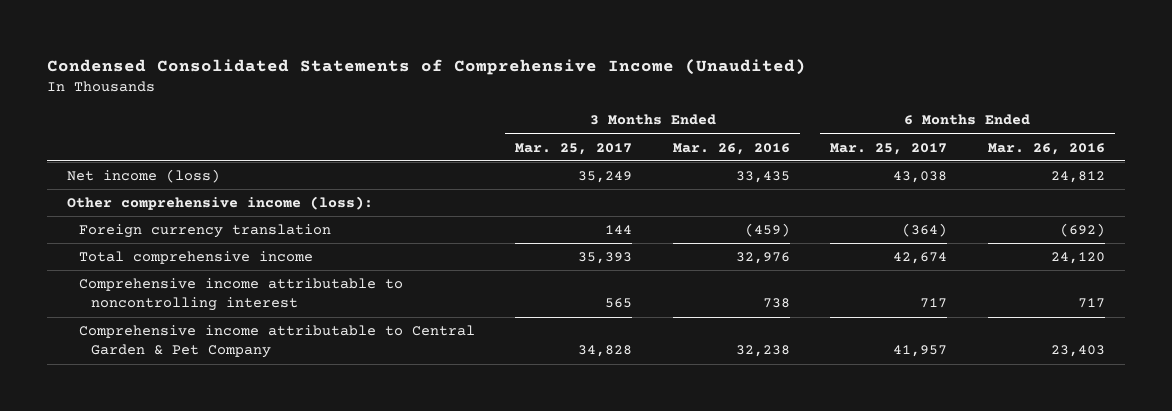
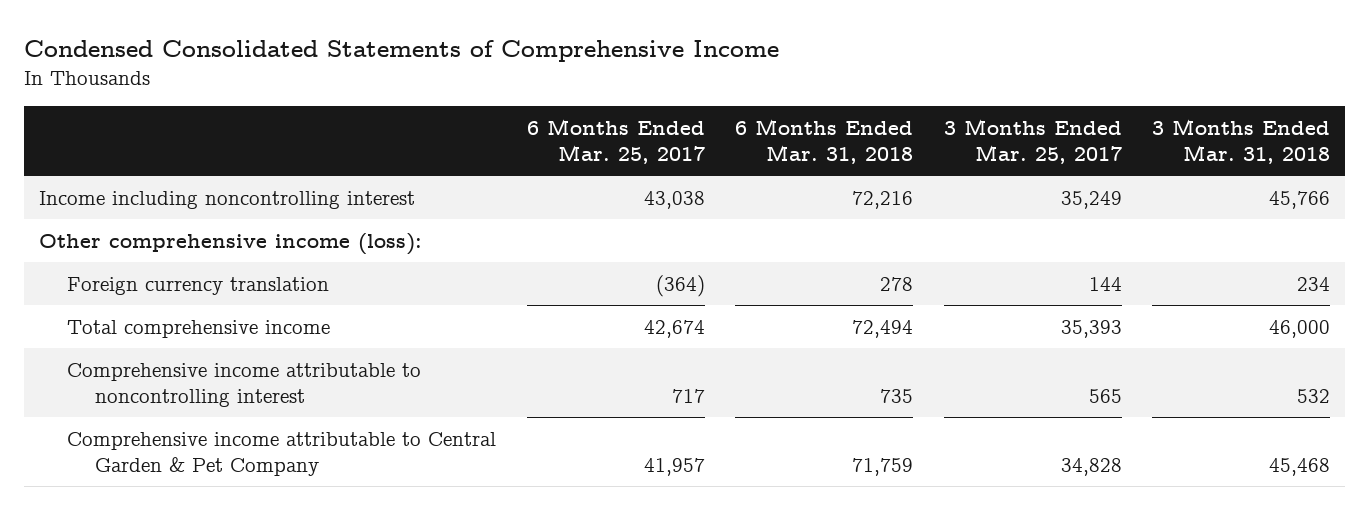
[47,58,807,75] Condensed Consolidated Statements of Comprehensive Income (Unaudited) -> [23,39,779,62] Condensed Consolidated Statements of Comprehensive Income
[672,142,790,155] Mar. 26, 2016 -> none
[987,142,1105,155] Mar. 26, 2016 -> none
none -> [735,118,914,165] 6 Months Ended Mar. 31, 2018
none -> [1151,118,1330,165] 3 Months Ended Mar. 31, 2018
[67,169,221,184] Net income (loss) -> [39,190,416,209] Income including noncontrolling interest

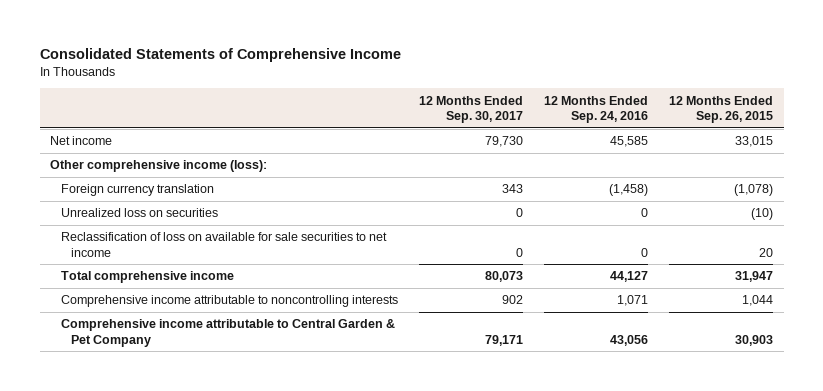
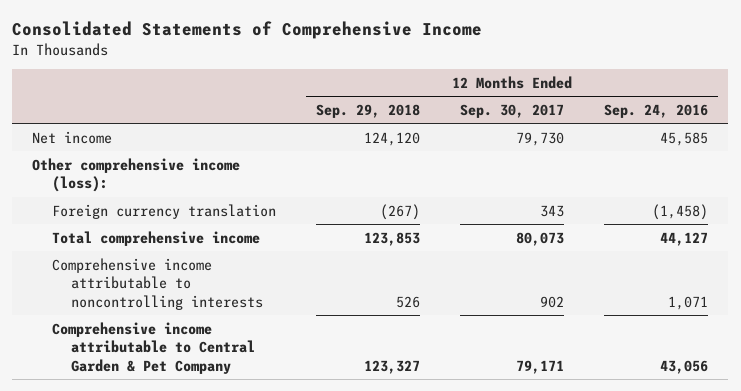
[669,95,774,123] 12 Months Ended Sep. 26, 2015 -> none
none -> [315,103,420,118] Sep. 29, 2018
[60,208,218,218] Unrealized loss on securities -> none
[60,232,387,257] Reclassification of loss on available for sale securities to net income -> none

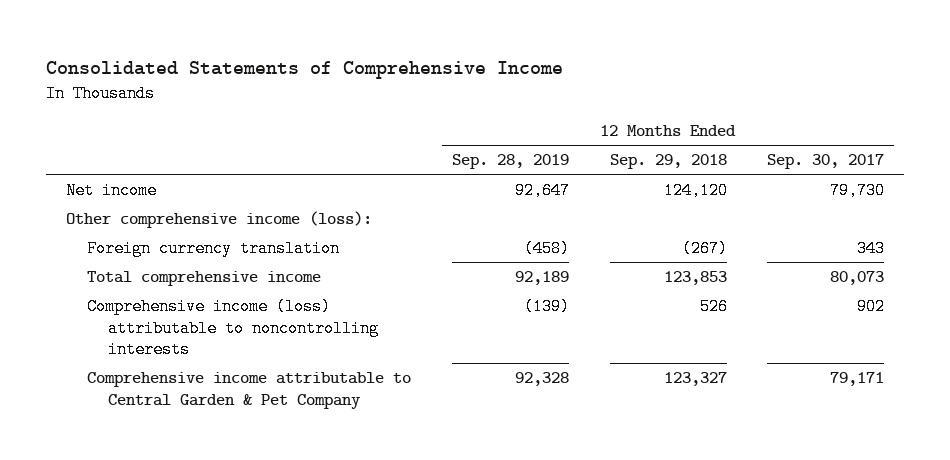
[604,103,709,118] Sep. 24, 2016 -> none
none -> [451,154,569,170] Sep. 28, 2019
[51,257,264,311] Comprehensive income attributable to noncontrolling interests -> [87,298,380,359] Comprehensive income (loss) attributable to noncontrolling interests

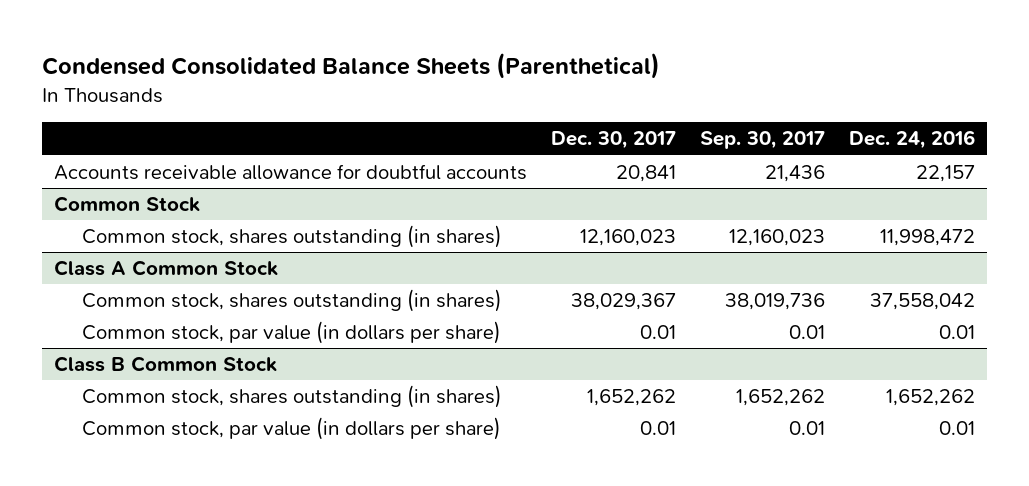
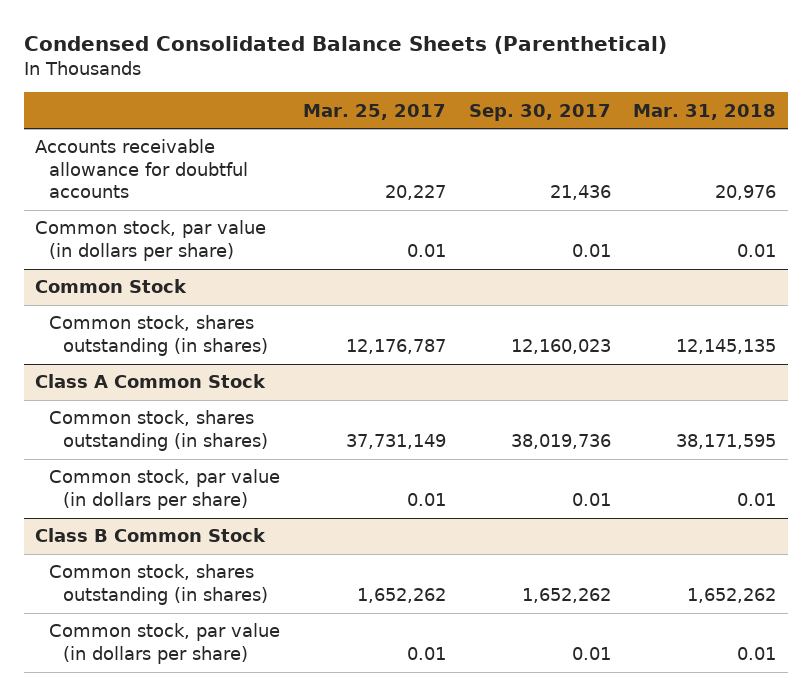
[551,131,677,150] Dec. 30, 2017 -> none
[848,130,975,150] Dec. 24, 2016 -> none
none -> [302,103,446,120] Mar. 25, 2017
none -> [633,103,777,120] Mar. 31, 2018
none -> [35,220,267,261] Common stock, par value (in dollars per share)

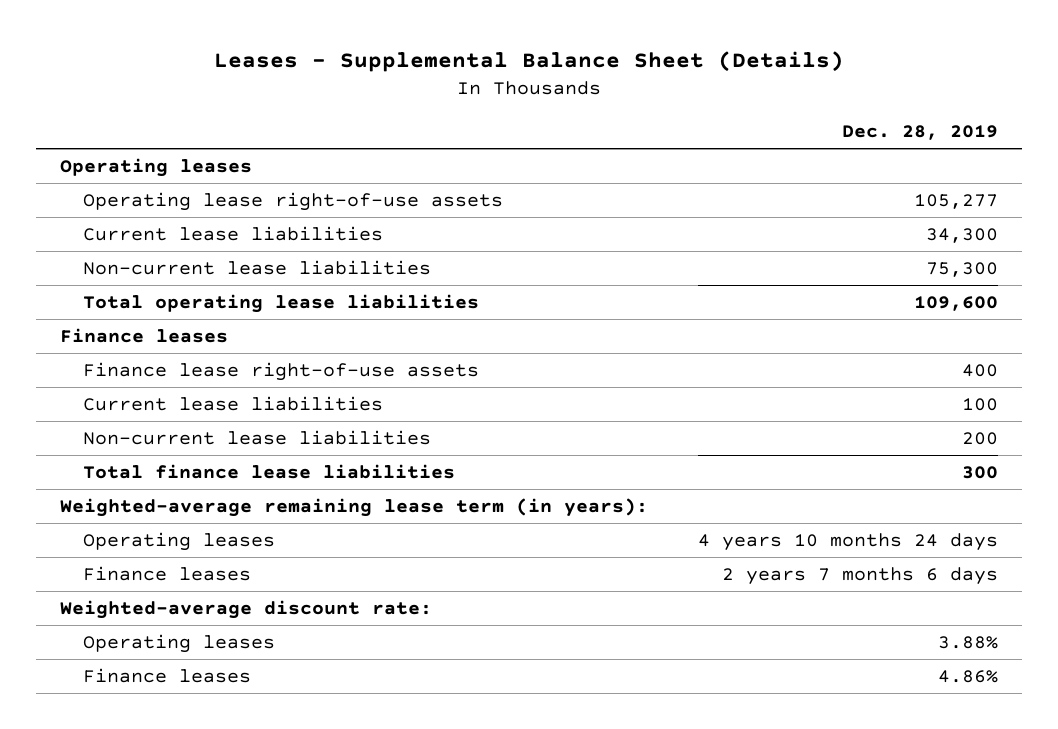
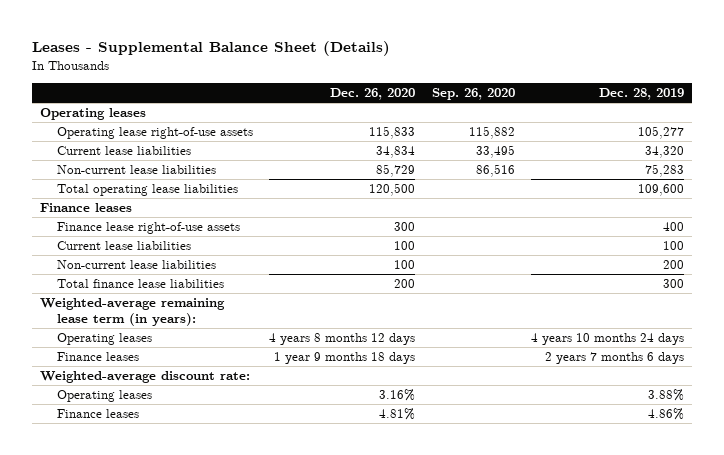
none -> [330,88,416,101] Dec. 26, 2020
none -> [431,88,515,101] Sep. 26, 2020
[925,228,998,244] 34,300 -> [645,146,685,159] 34,320
[925,262,998,278] 75,300 -> [645,164,685,178] 75,283

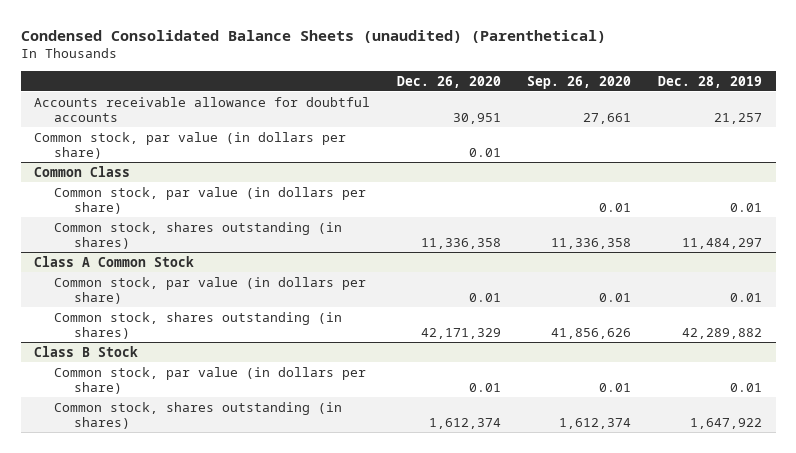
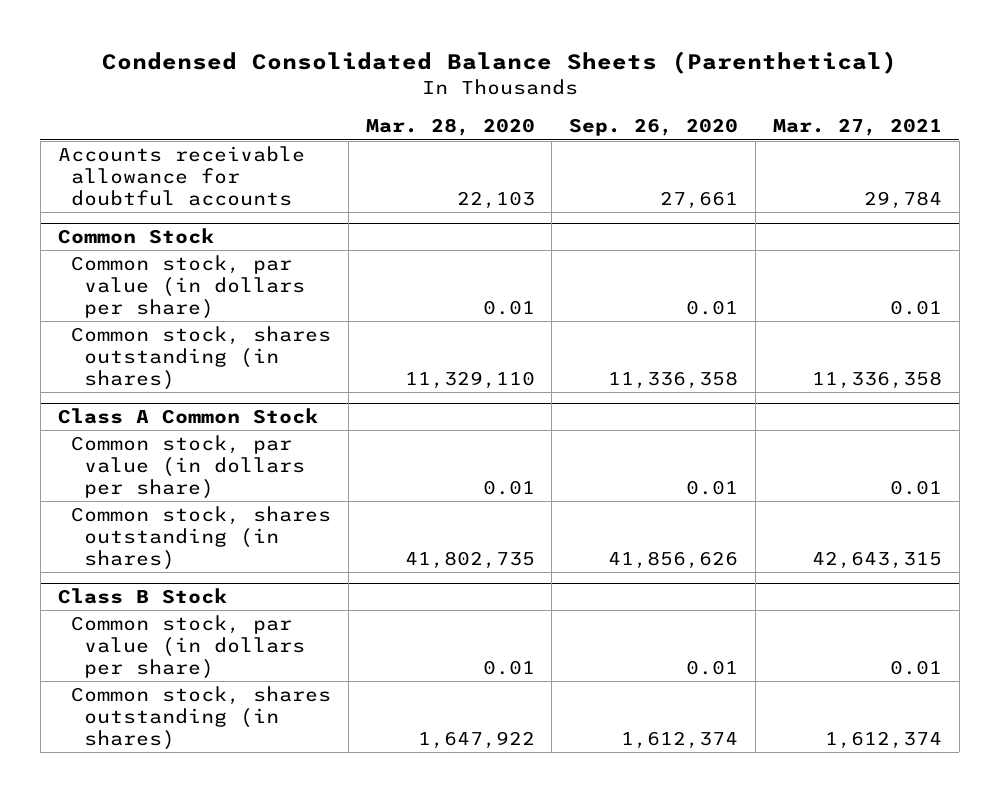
[20,29,606,43] Condensed Consolidated Balance Sheets (unaudited) (Parenthetical) -> [101,51,897,75] Condensed Consolidated Balance Sheets (Parenthetical)
[396,75,501,88] Dec. 26, 2020 -> none
[658,75,763,88] Dec. 28, 2019 -> none
none -> [365,118,535,137] Mar. 28, 2020
none -> [773,118,943,137] Mar. 27, 2021
[33,131,346,159] Common stock, par value (in dollars per share) -> none
[33,165,130,177] Common Class -> [57,228,214,245] Common Stock

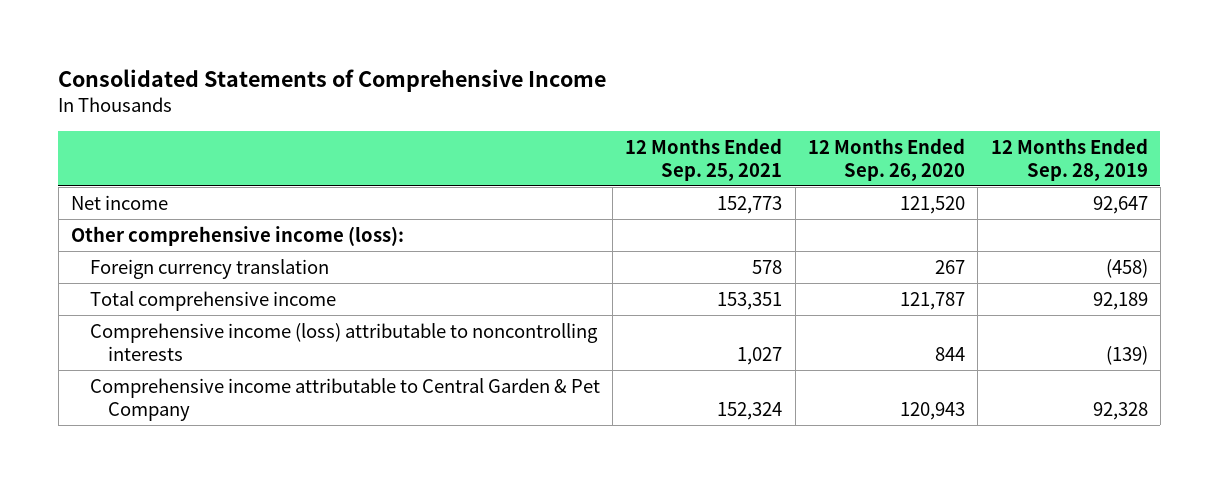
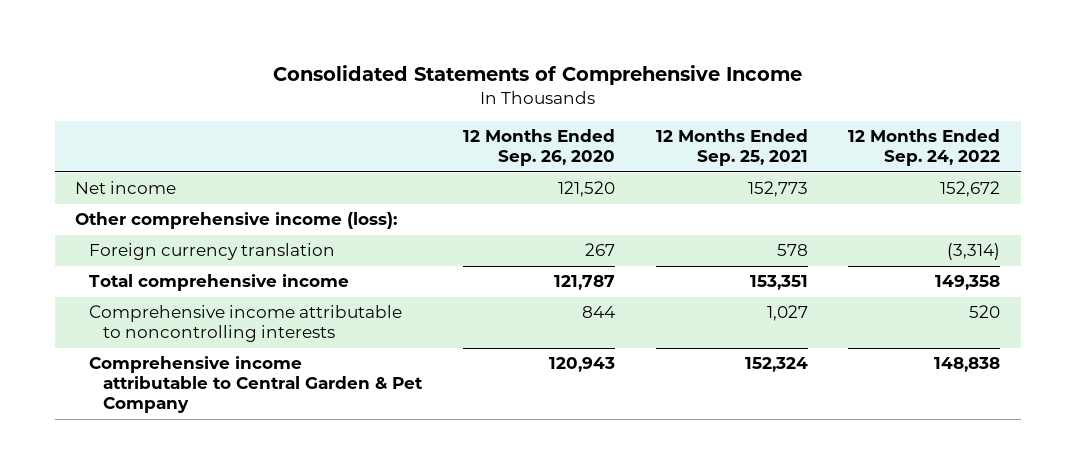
[990,137,1148,181] 12 Months Ended Sep. 28, 2019 -> none
none -> [848,129,1001,166] 12 Months Ended Sep. 24, 2022
[89,322,598,361] Comprehensive income (loss) attributable to noncontrolling interests -> [89,305,403,343] Comprehensive income attributable to noncontrolling interests

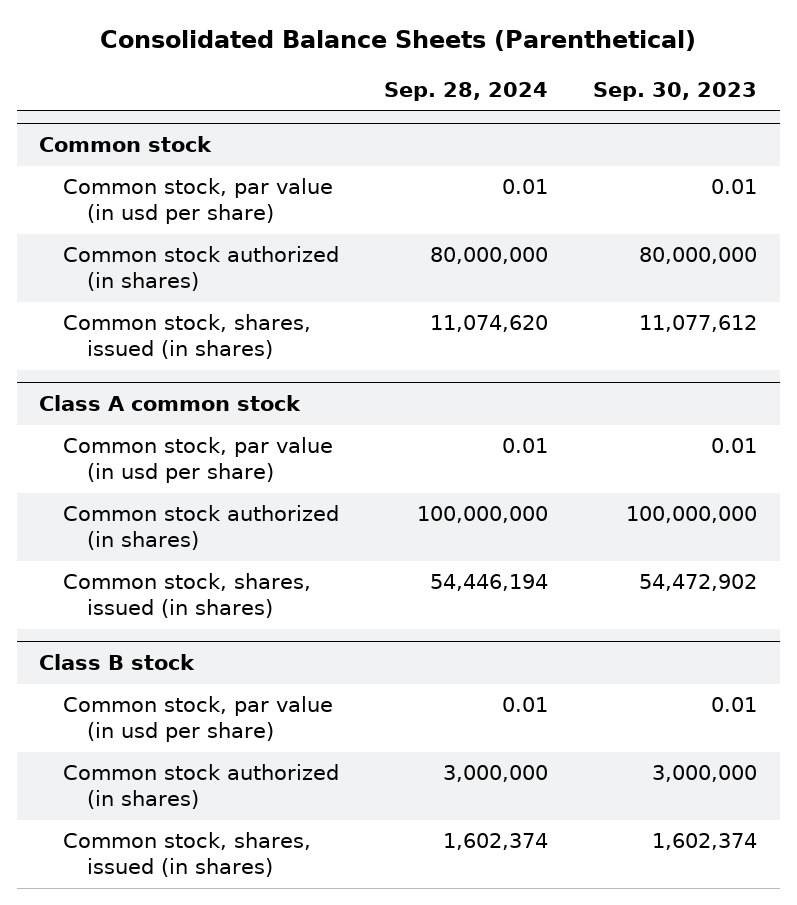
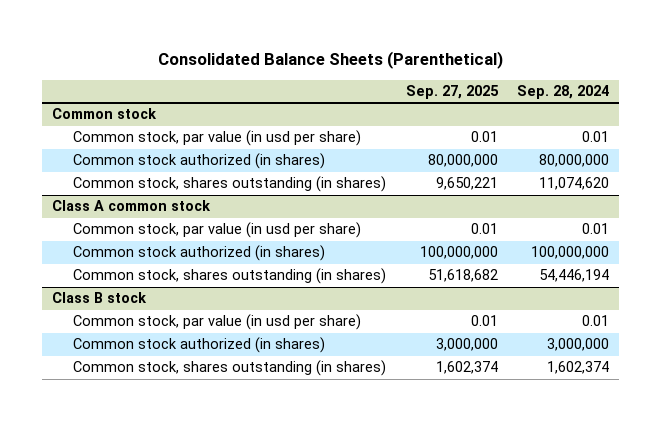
[593,81,758,101] Sep. 30, 2023 -> none
none -> [405,84,499,99] Sep. 27, 2025
[63,314,312,360] Common stock, shares, issued (in shares) -> [73,176,387,193] Common stock, shares outstanding (in shares)
[63,573,312,619] Common stock, shares, issued (in shares) -> [73,268,387,285] Common stock, shares outstanding (in shares)
[63,832,312,878] Common stock, shares, issued (in shares) -> [73,360,387,377] Common stock, shares outstanding (in shares)

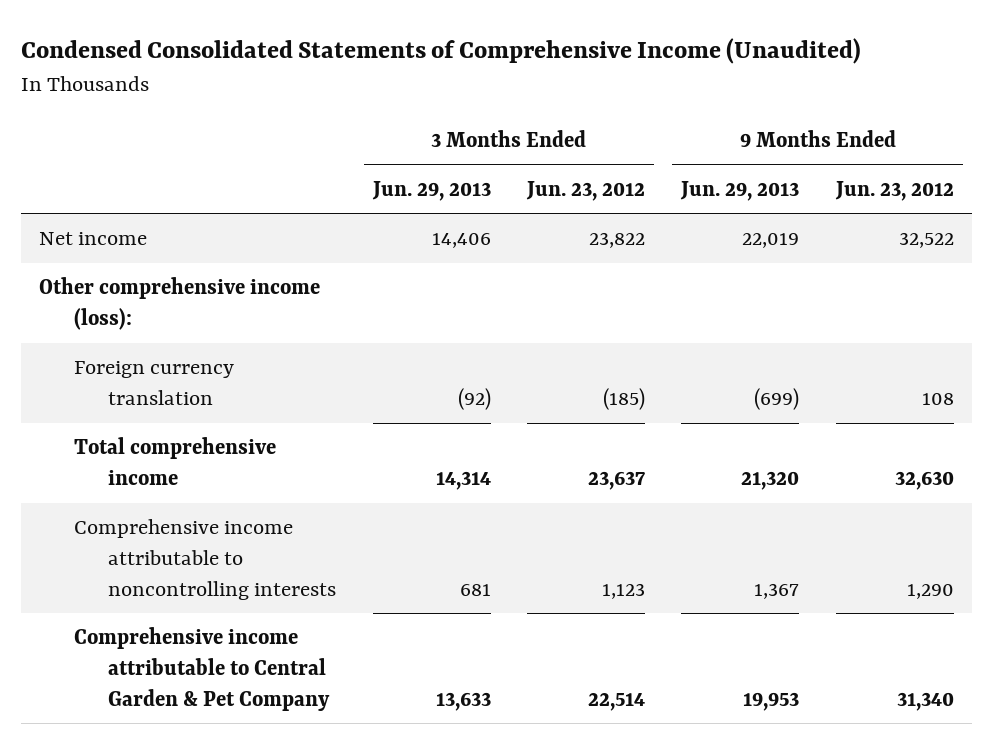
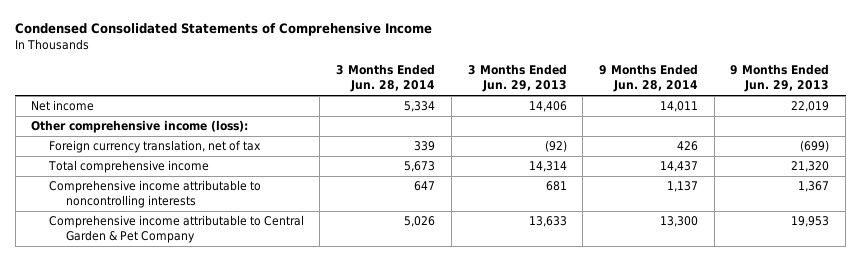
[21,38,862,65] Condensed Consolidated Statements of Comprehensive Income (Unaudited) -> [15,22,433,36] Condensed Consolidated Statements of Comprehensive Income
[525,180,645,201] Jun. 23, 2012 -> none
[834,180,954,201] Jun. 23, 2012 -> none
none -> [336,64,436,93] 3 Months Ended Jun. 28, 2014
none -> [598,64,698,93] 9 Months Ended Jun. 28, 2014
[73,361,234,406] Foreign currency translation -> [48,140,261,154] Foreign currency translation, net of tax

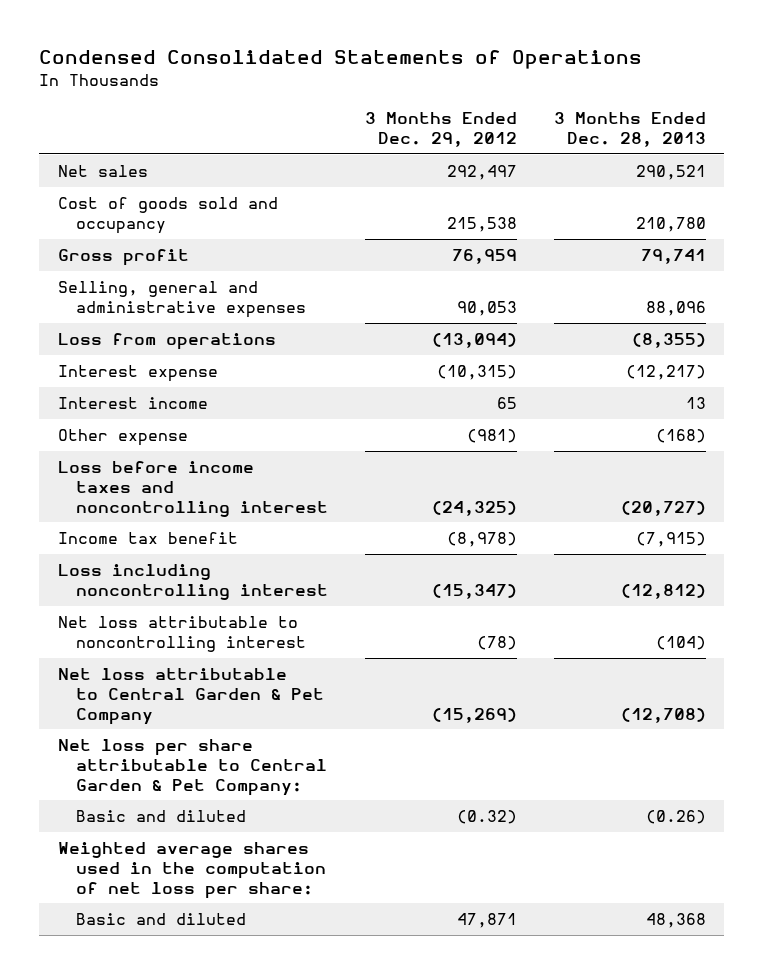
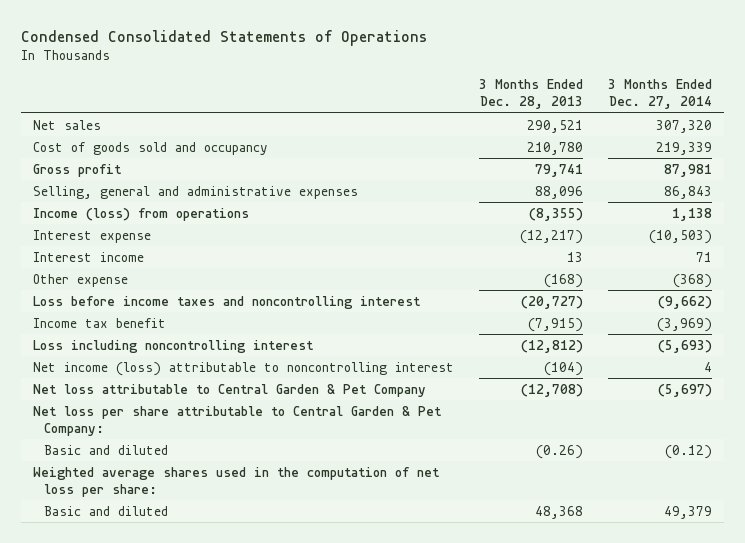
[365,112,518,148] 3 Months Ended Dec. 29, 2012 -> none
none -> [607,79,712,110] 3 Months Ended Dec. 27, 2014
[57,332,276,350] Loss from operations -> [33,207,250,221] Income (loss) from operations
[57,615,307,652] Net loss attributable to noncontrolling interest -> [33,361,455,376] Net income (loss) attributable to noncontrolling interest

